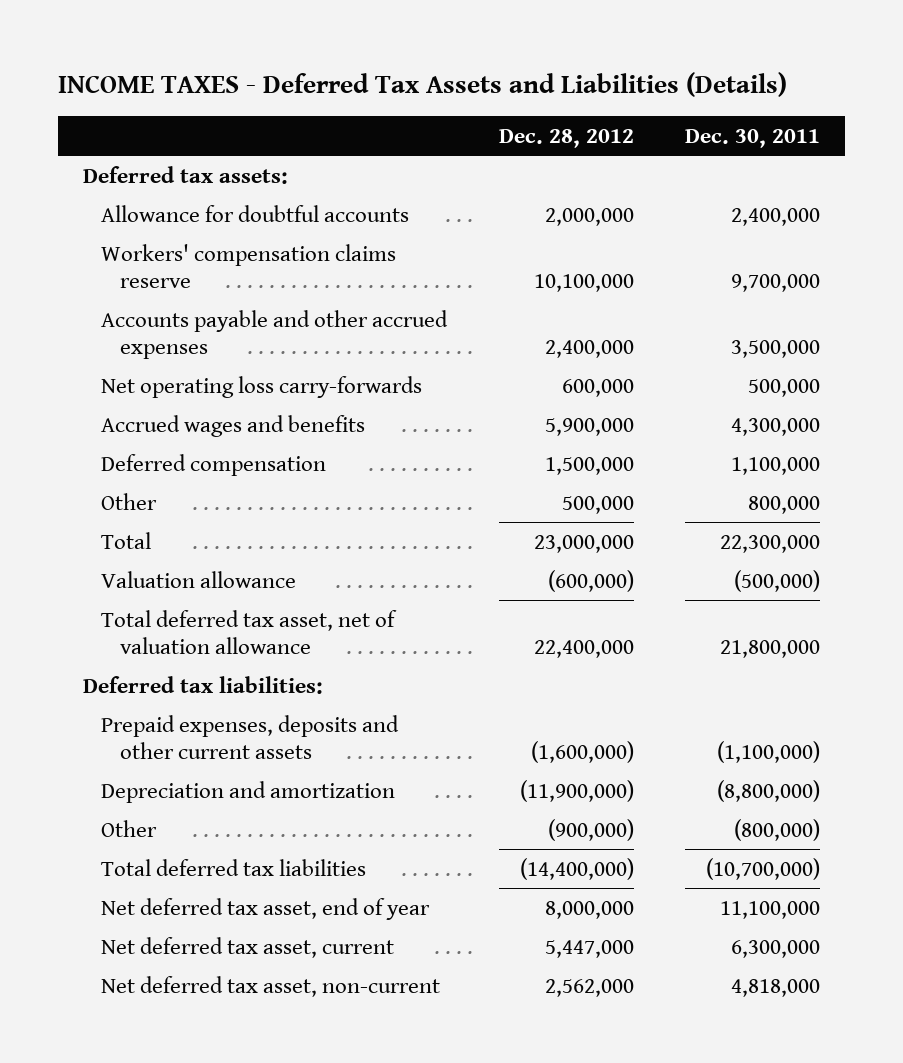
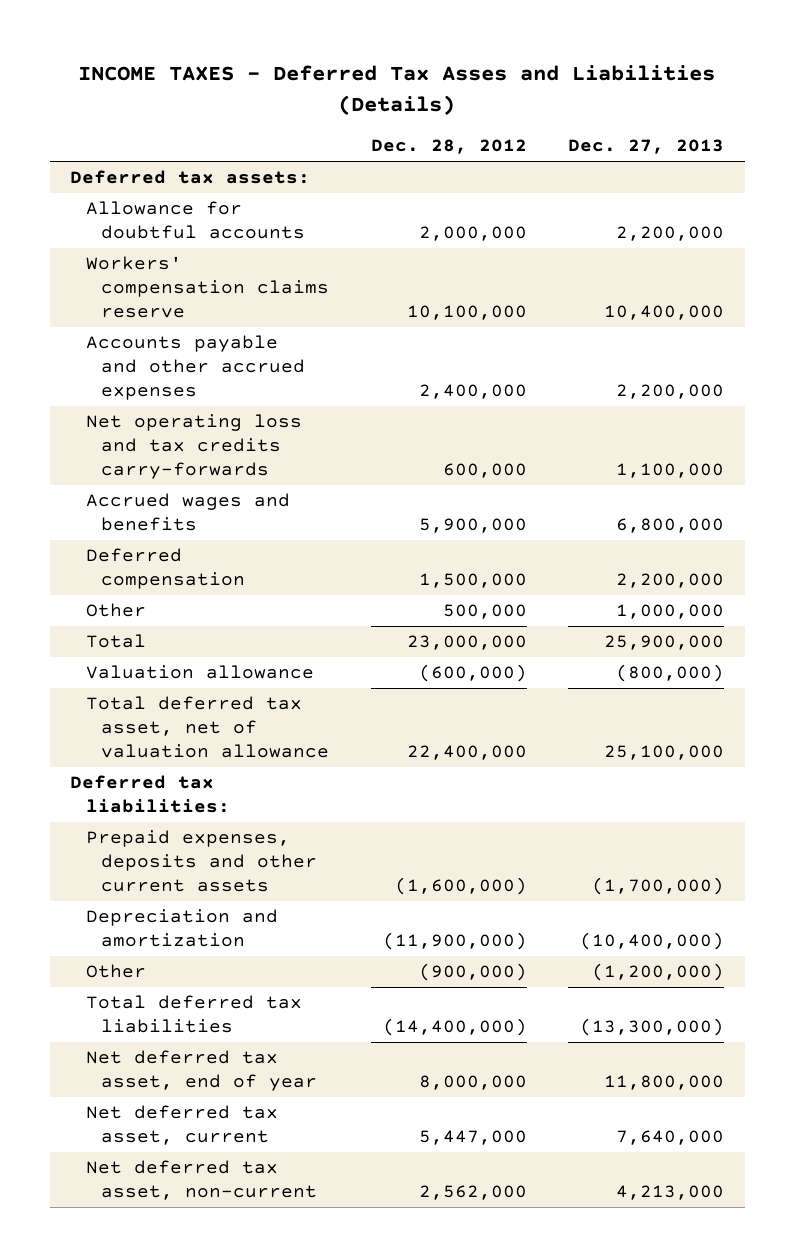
[57,72,787,98] INCOME TAXES - Deferred Tax Assets and Liabilities (Details) -> [78,65,716,115] INCOME TAXES - Deferred Tax Asses and Liabilities (Details)
[684,128,820,148] Dec. 30, 2011 -> none
none -> [567,139,724,155] Dec. 27, 2013
[101,375,423,398] Net operating loss carry-forwards -> [85,414,302,480] Net operating loss and tax credits carry-forwards

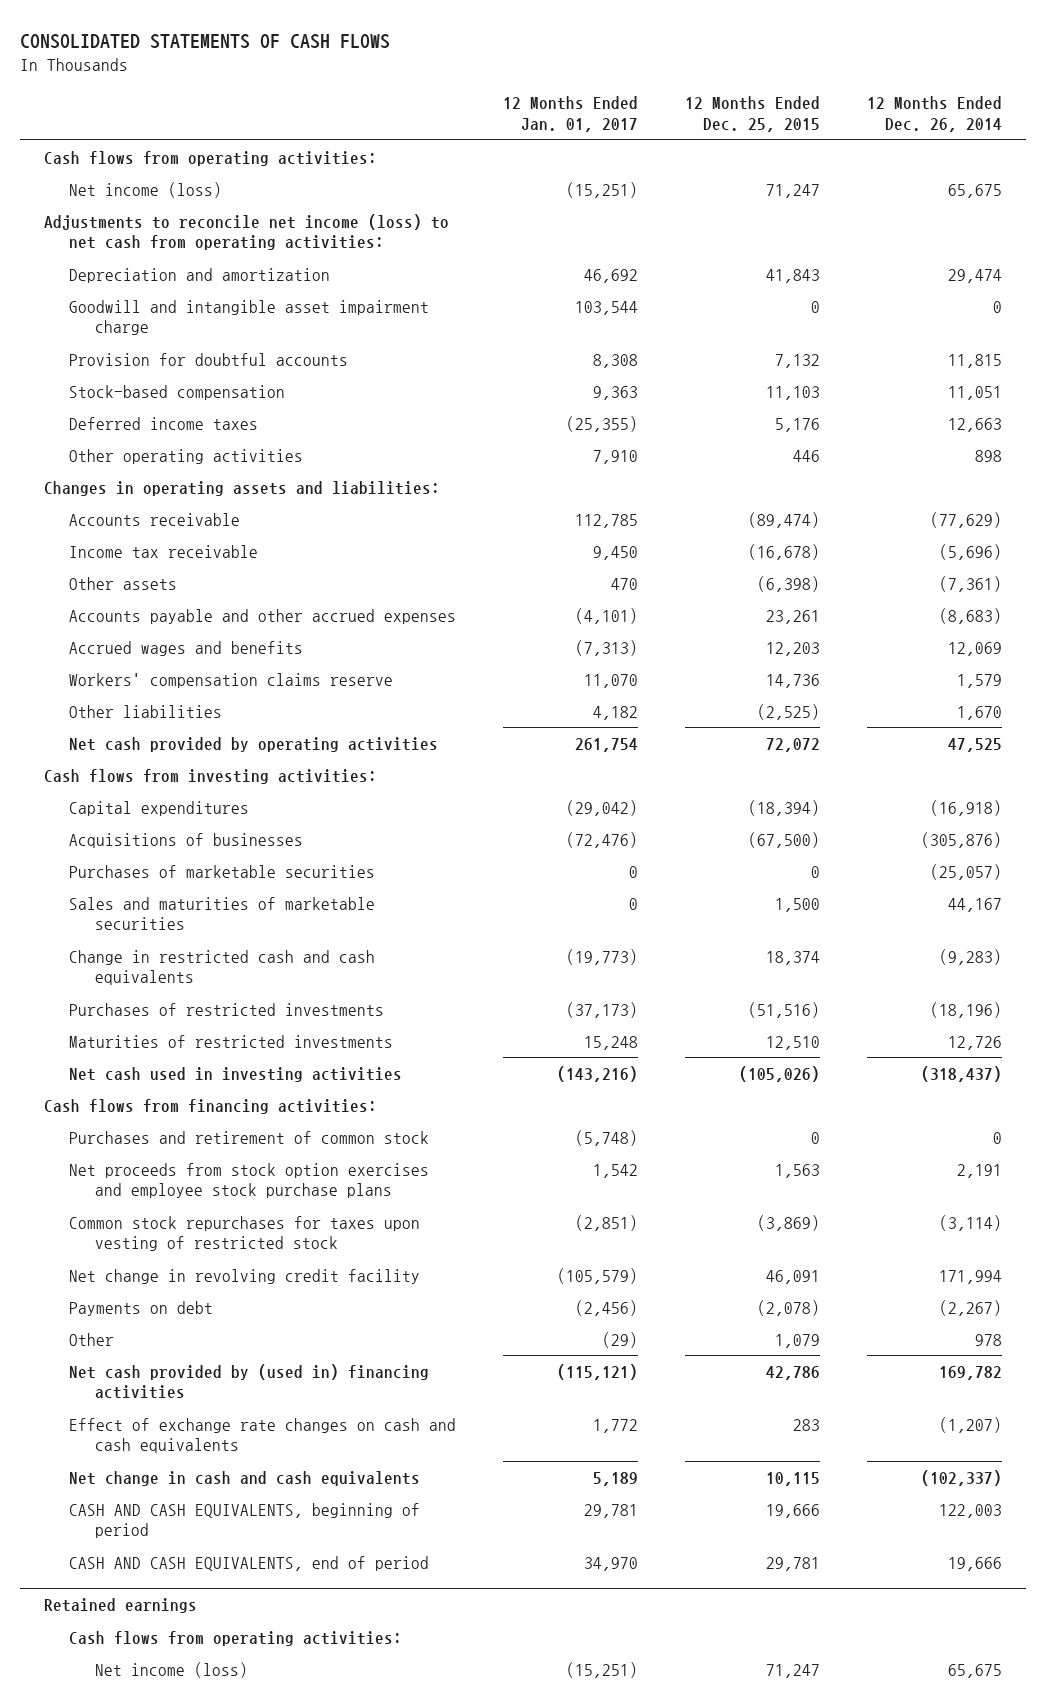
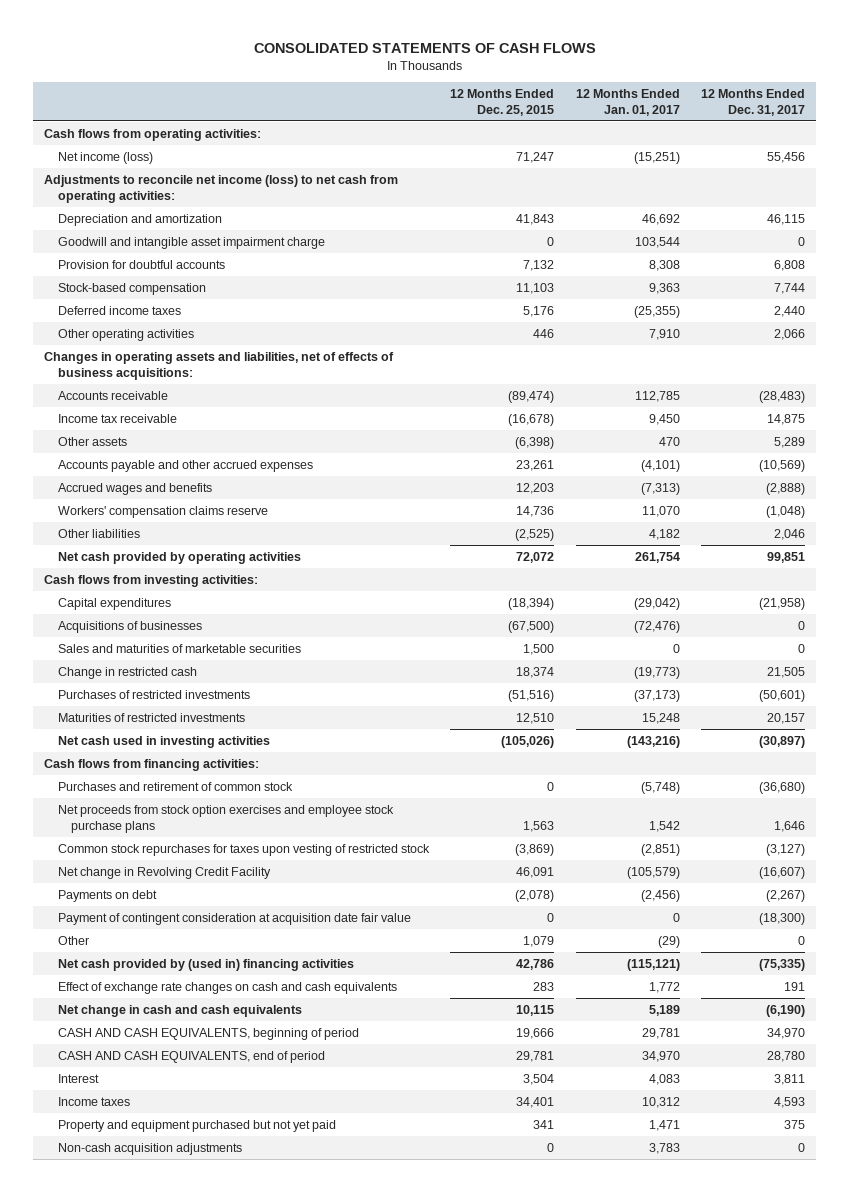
[867,96,1003,132] 12 Months Ended Dec. 26, 2014 -> none
none -> [701,88,806,116] 12 Months Ended Dec. 31, 2017
[43,480,440,496] Changes in operating assets and liabilities: -> [43,351,394,380] Changes in operating assets and liabilities, net of effects of business acquisitions:
[69,864,376,878] Purchases of marketable securities -> none
[69,949,376,986] Change in restricted cash and cash equivalents -> [57,666,197,679] Change in restricted cash
[69,1268,421,1284] Net change in revolving credit facility -> [57,866,271,879] Net change in Revolving Credit Facility
none -> [57,912,411,925] Payment of contingent consideration at acquisition date fair value
[43,1597,197,1613] Retained earnings -> none
[69,1630,403,1646] Cash flows from operating activities: -> none
[95,1661,249,1678] Net income (loss) -> none
none -> [57,1073,99,1083] Interest
none -> [57,1096,130,1106] Income taxes
none -> [57,1119,336,1132] Property and equipment purchased but not yet paid
none -> [57,1142,242,1155] Non-cash acquisition adjustments

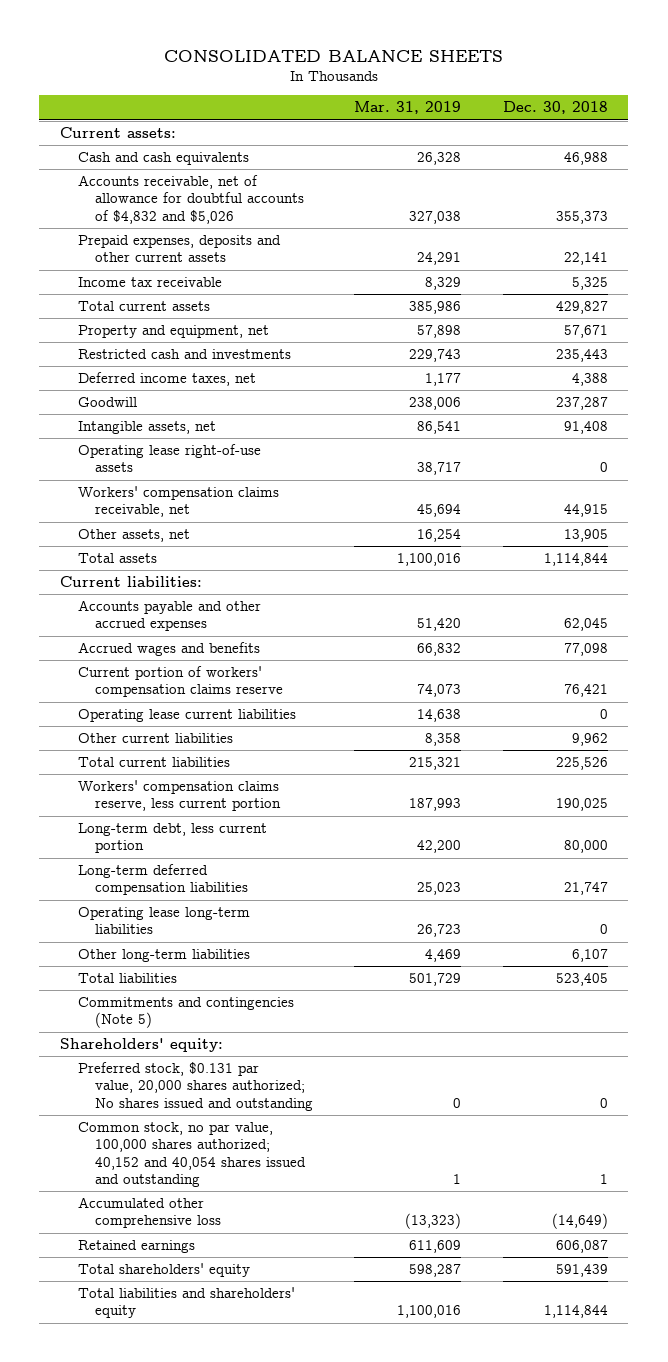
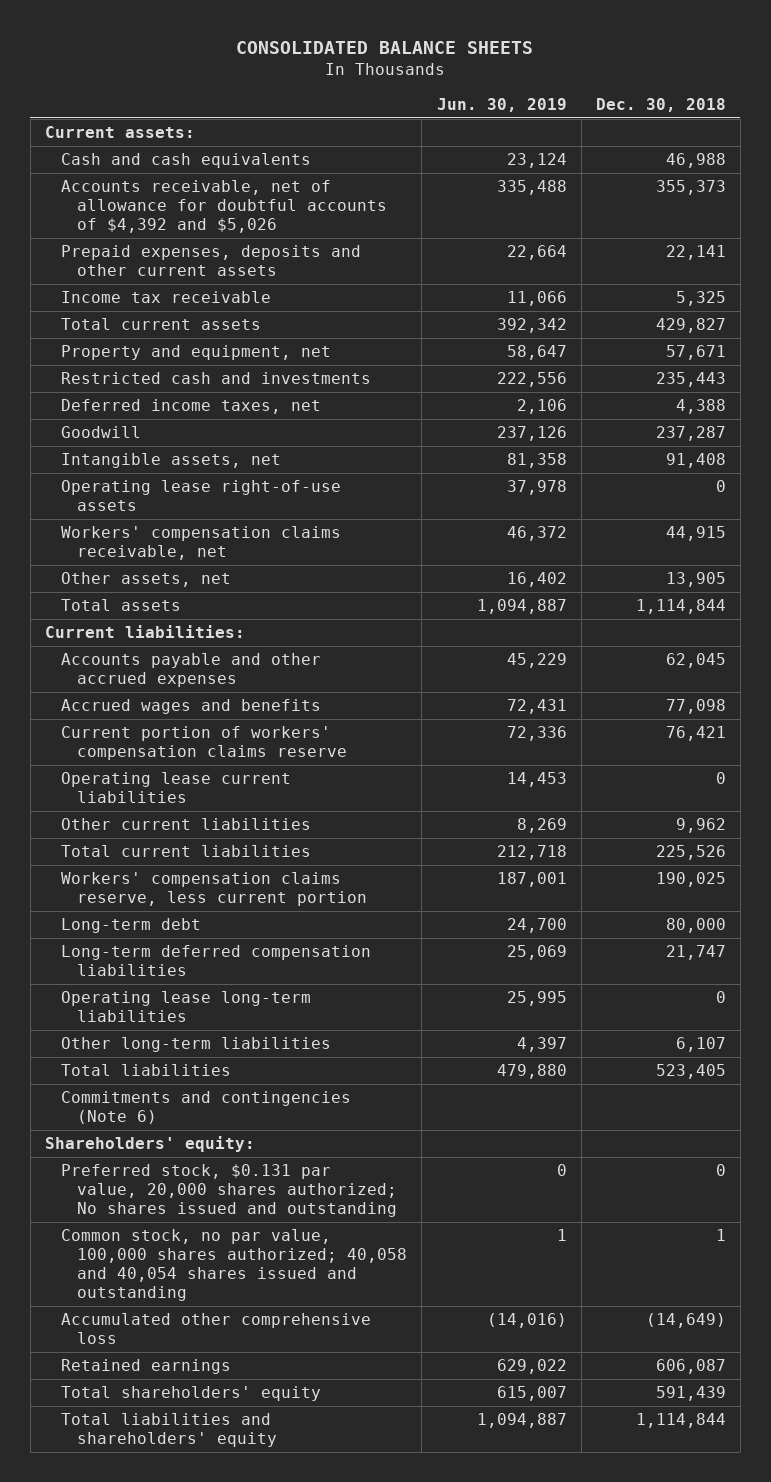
[354,101,462,115] Mar. 31, 2019 -> none
none -> [436,97,567,112] Jun. 30, 2019
[77,175,305,224] Accounts receivable, net of allowance for doubtful accounts of $4,832 and $5,026 -> [61,180,388,233] Accounts receivable, net of allowance for doubtful accounts of $4,392 and $5,026
[77,823,267,854] Long-term debt, less current portion -> [61,918,202,934] Long-term debt
[77,997,294,1029] Commitments and contingencies (Note 5) -> [61,1091,352,1125] Commitments and contingencies (Note 6)
[77,1122,307,1188] Common stock, no par value, 100,000 shares authorized; 40,152 and 40,054 shares issued and outstanding -> [61,1229,408,1301] Common stock, no par value, 100,000 shares authorized; 40,058 and 40,054 shares issued and outstanding

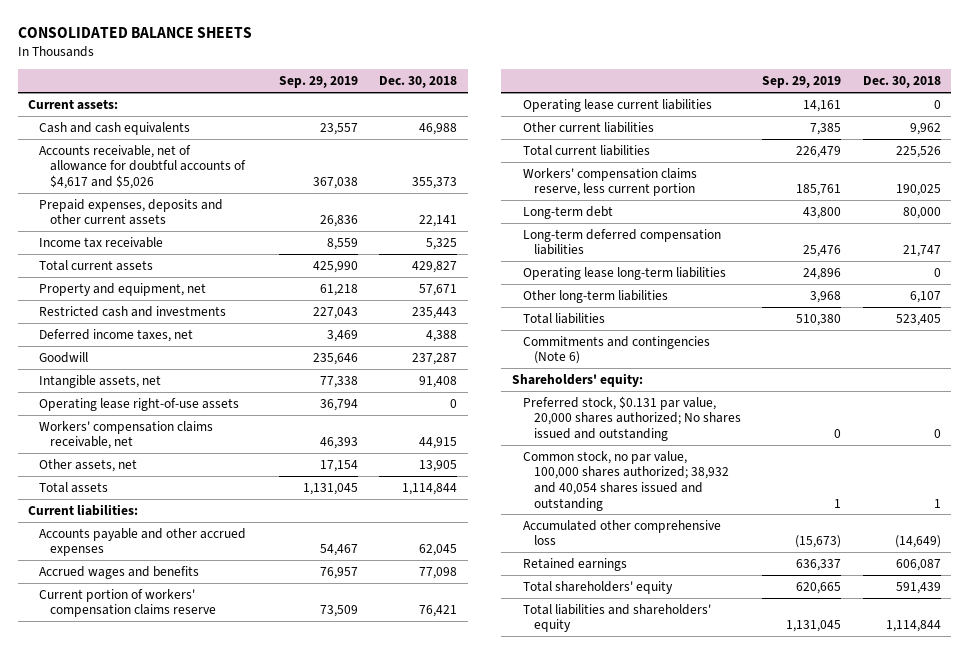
[436,97,567,112] Jun. 30, 2019 -> none
none -> [278,76,358,89] Sep. 29, 2019
[61,180,388,233] Accounts receivable, net of allowance for doubtful accounts of $4,392 and $5,026 -> [39,144,247,189] Accounts receivable, net of allowance for doubtful accounts of $4,617 and $5,026
[61,1229,408,1301] Common stock, no par value, 100,000 shares authorized; 40,058 and 40,054 shares issued and outstanding -> [522,450,729,511] Common stock, no par value, 100,000 shares authorized; 38,932 and 40,054 shares issued and outstanding

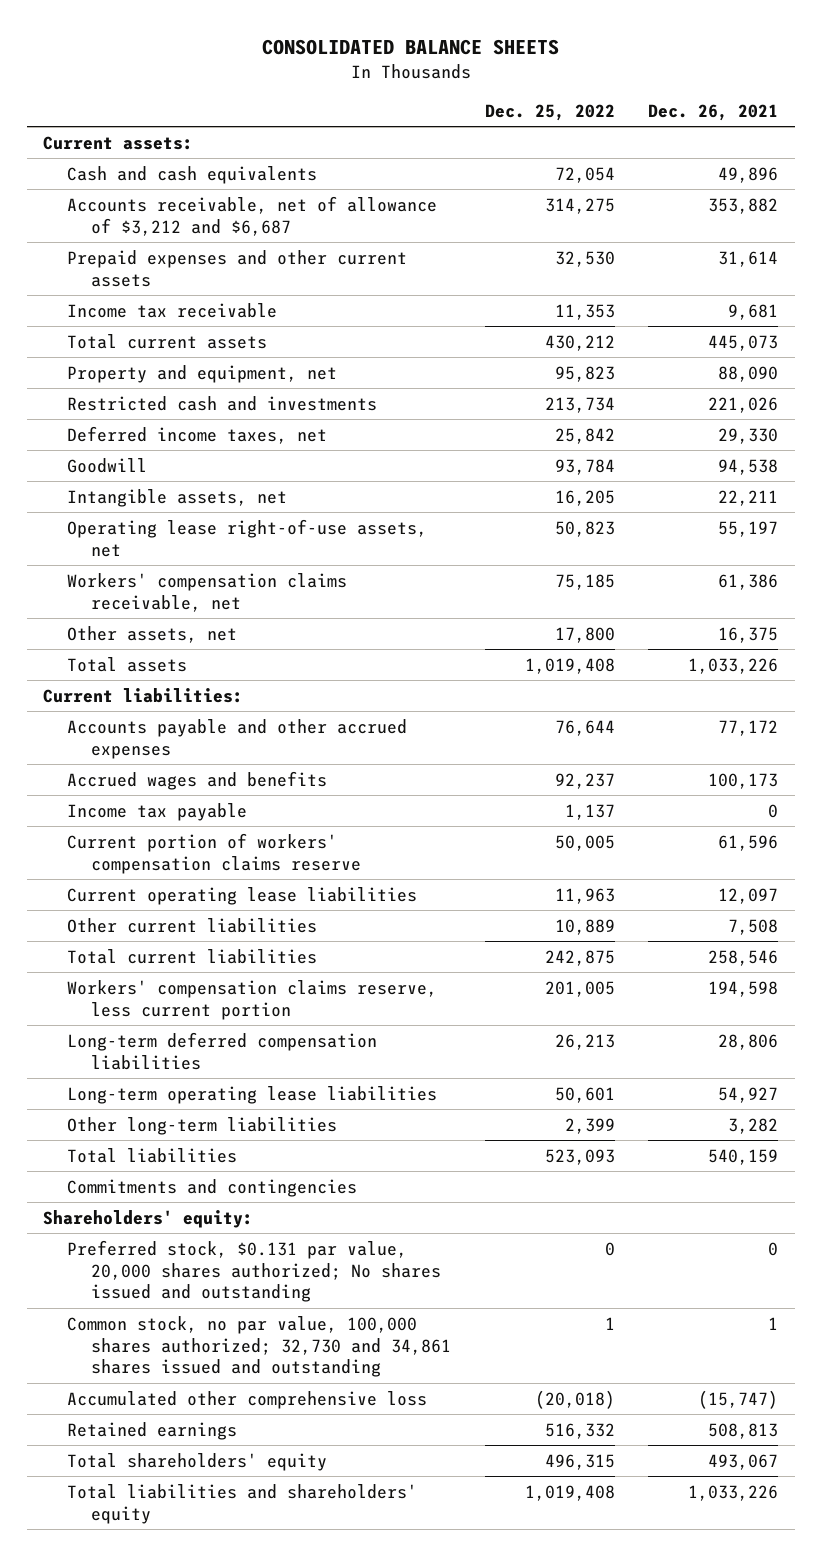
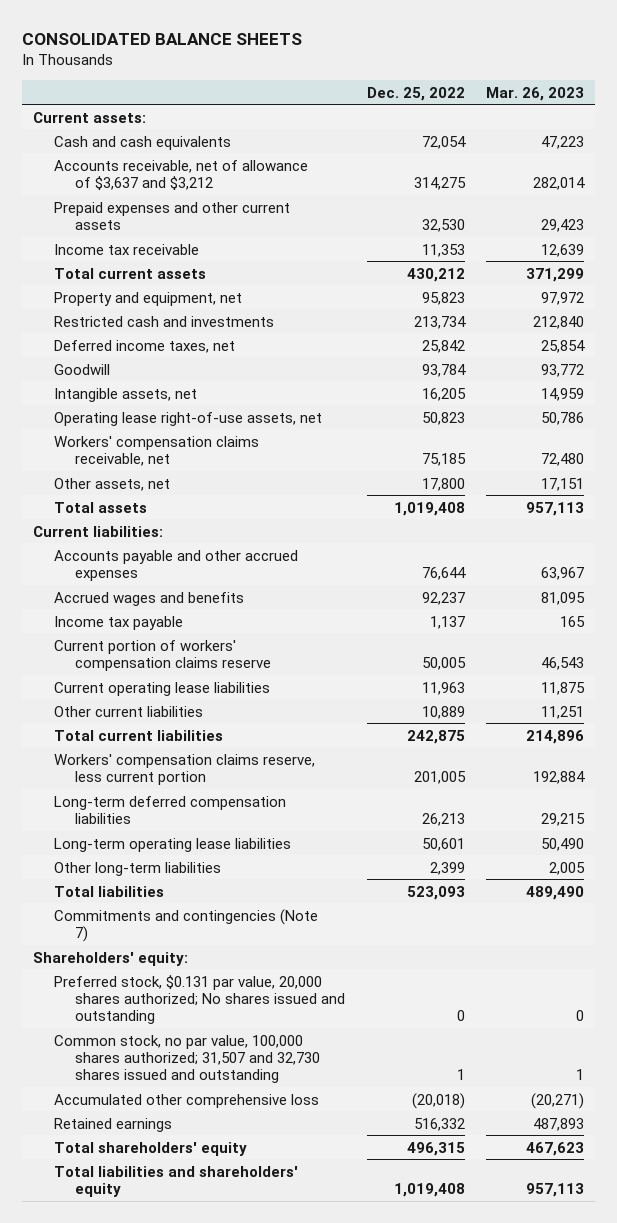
[647,103,778,121] Dec. 26, 2021 -> none
none -> [486,86,585,101] Mar. 26, 2023
[67,195,438,236] Accounts receivable, net of allowance of $3,212 and $6,687 -> [53,159,308,190] Accounts receivable, net of allowance of $3,637 and $3,212
[67,1178,358,1197] Commitments and contingencies -> [53,908,318,942] Commitments and contingencies (Note 7)
[67,1315,452,1378] Common stock, no par value, 100,000 shares authorized; 32,730 and 34,861 shares issued and outstanding -> [53,1034,321,1083] Common stock, no par value, 100,000 shares authorized; 31,507 and 32,730 shares issued and outstanding

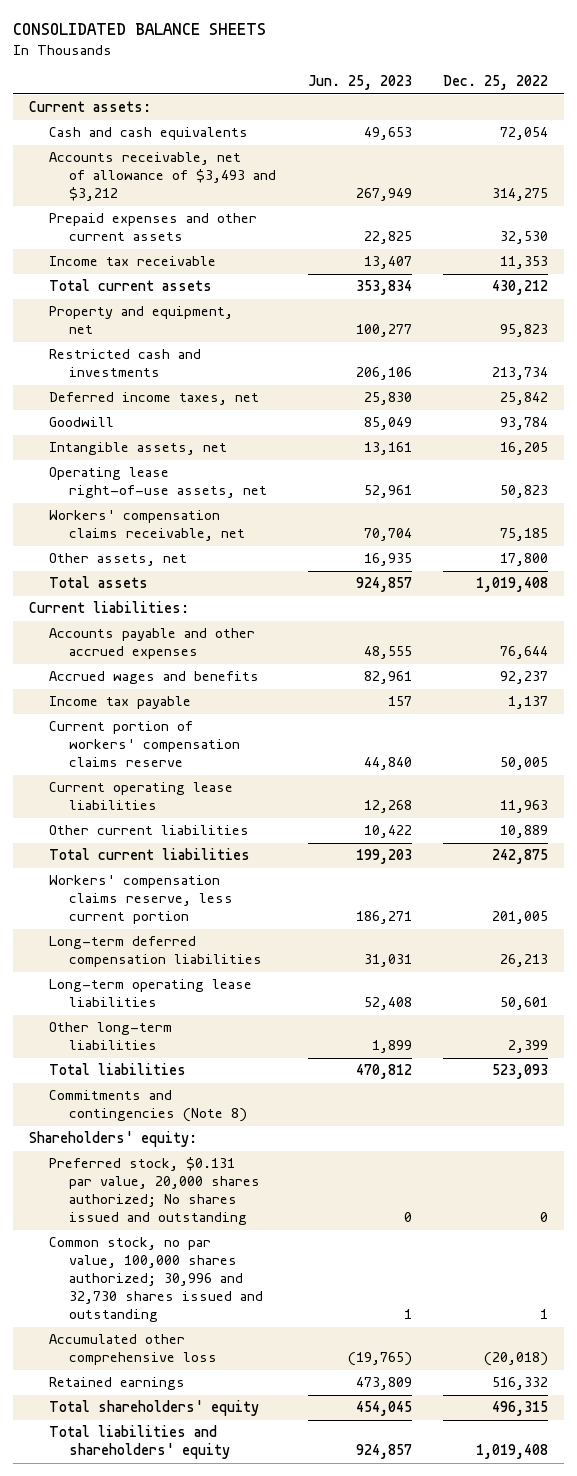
[486,86,585,101] Mar. 26, 2023 -> none
none -> [307,75,412,91] Jun. 25, 2023
[53,159,308,190] Accounts receivable, net of allowance of $3,637 and $3,212 -> [49,152,277,202] Accounts receivable, net of allowance of $3,493 and $3,212
[53,908,318,942] Commitments and contingencies (Note 7) -> [49,1090,248,1123] Commitments and contingencies (Note 8)
[53,1034,321,1083] Common stock, no par value, 100,000 shares authorized; 31,507 and 32,730 shares issued and outstanding -> [49,1237,264,1323] Common stock, no par value, 100,000 shares authorized; 30,996 and 32,730 shares issued and outstanding

